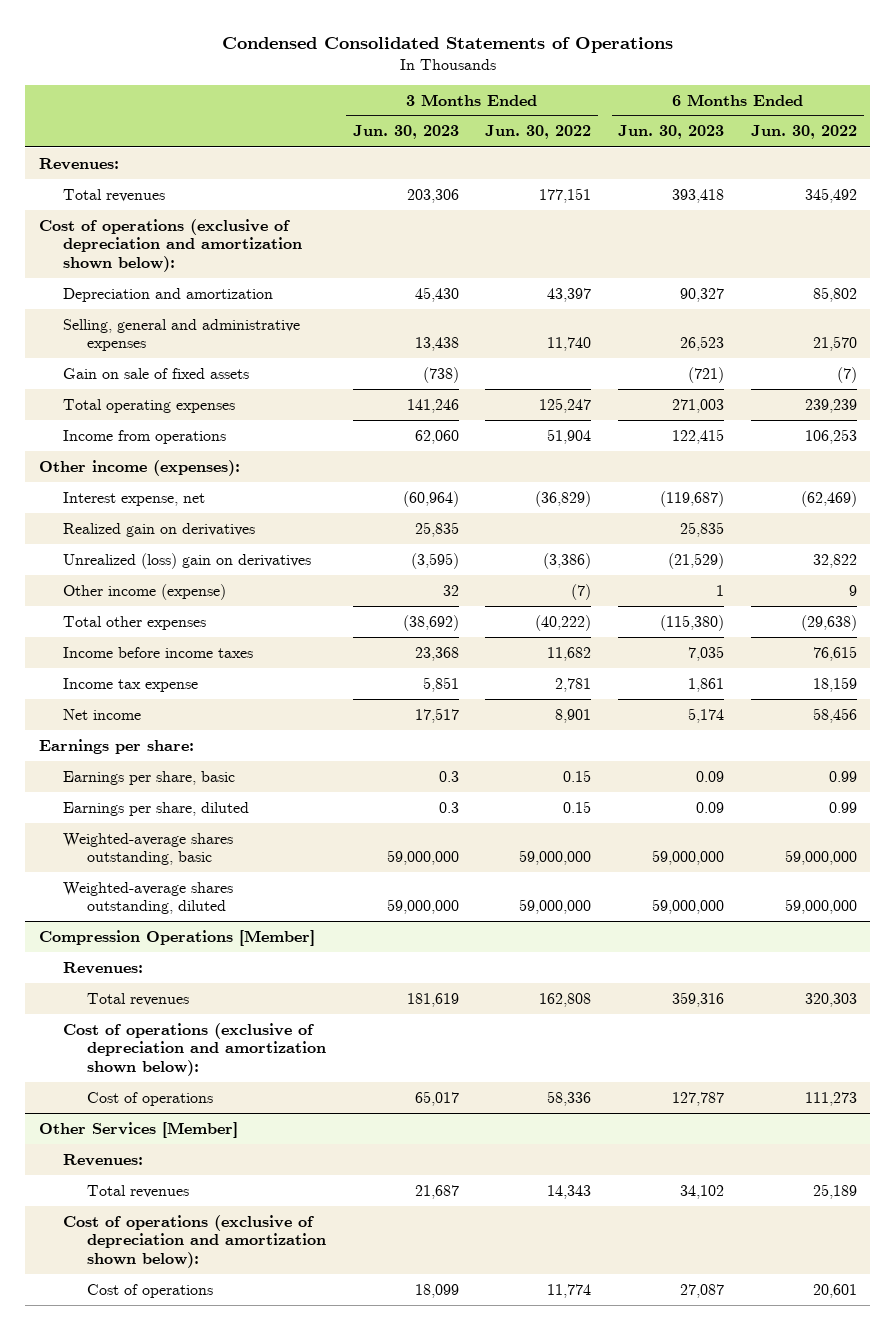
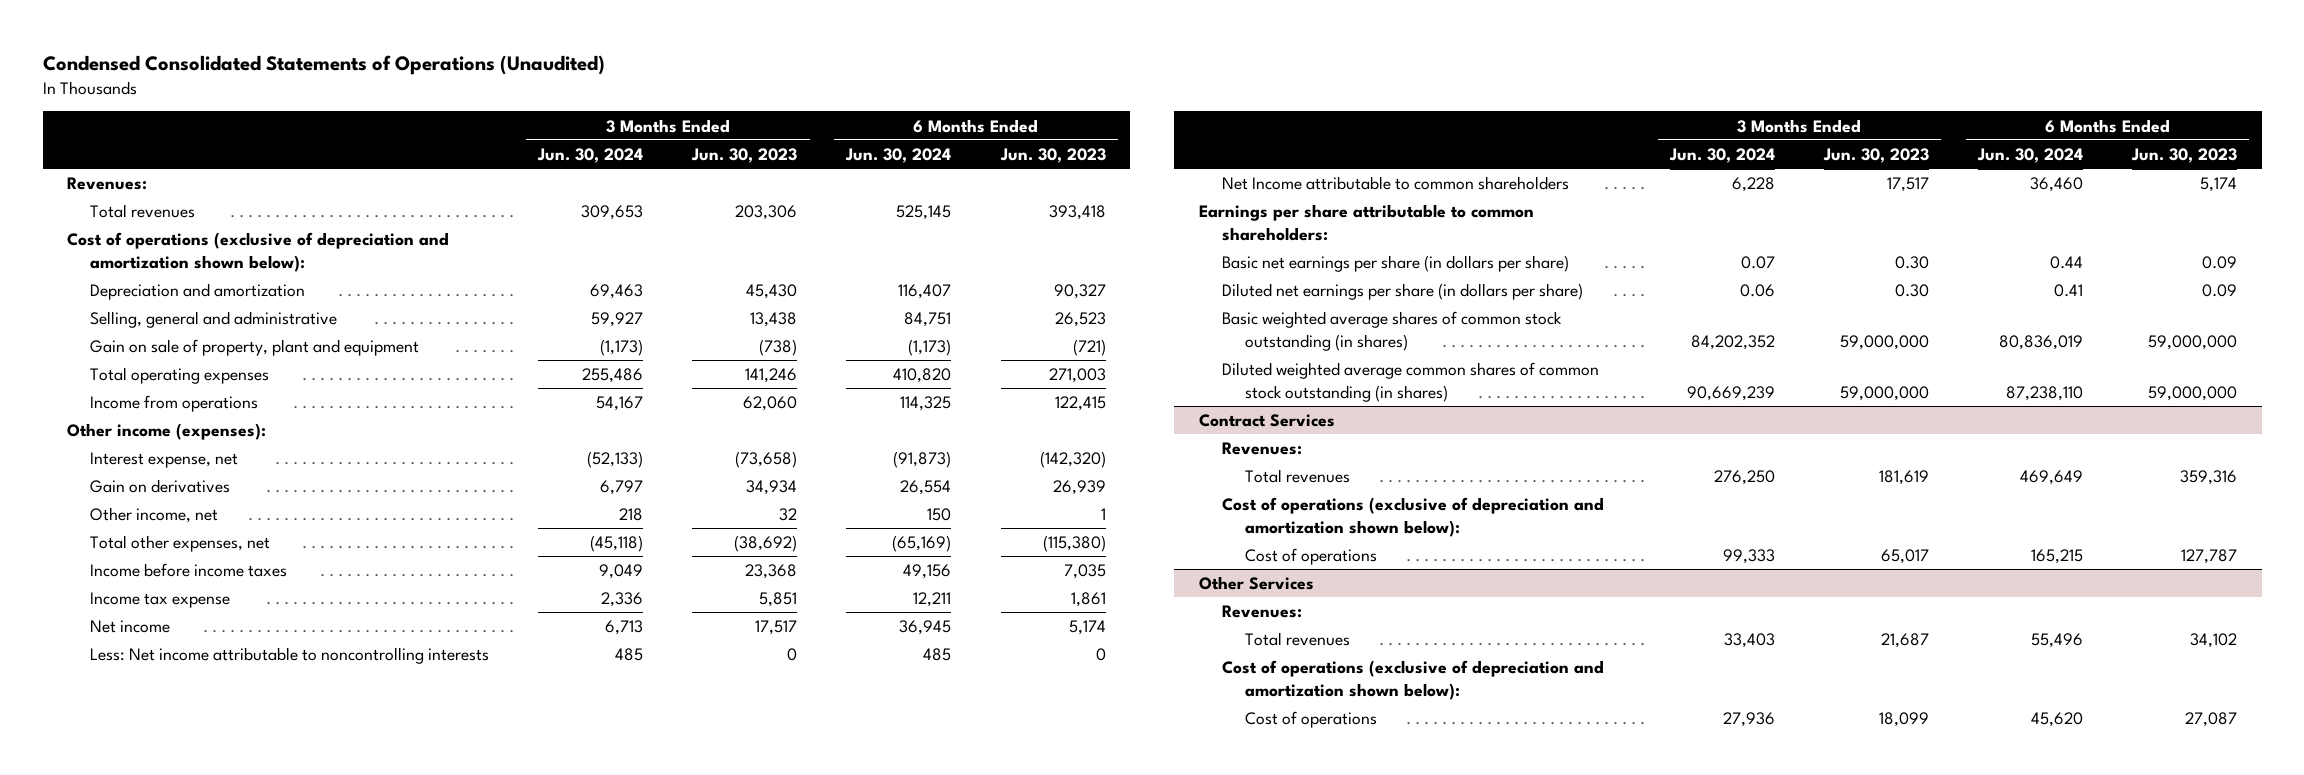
[221,37,673,54] Condensed Consolidated Statements of Operations -> [42,55,605,76] Condensed Consolidated Statements of Operations (Unaudited)
[485,125,592,140] Jun. 30, 2022 -> none
[750,125,857,140] Jun. 30, 2022 -> none
none -> [537,147,644,163] Jun. 30, 2024
none -> [845,147,952,163] Jun. 30, 2024
[62,318,300,352] Selling, general and administrative expenses -> [90,311,338,329] Selling, general and administrative
[62,367,249,379] Gain on sale of fixed assets -> [90,339,420,357] Gain on sale of property, plant and equipment
[62,552,311,569] Unrealized (loss) gain on derivatives -> none
[402,490,459,507] (60,964) -> [735,451,798,469] (73,658)
[660,490,725,507] (119,687) -> [1039,451,1106,469] (142,320)
[62,522,255,537] Realized gain on derivatives -> [90,479,231,494] Gain on derivatives
[414,521,459,537] 25,835 -> [746,480,798,496] 34,934
[680,521,725,537] 25,835 -> [1052,480,1106,496] 26,939
[62,583,226,600] Other income (expense) -> [90,507,219,524] Other income, net
[62,615,206,630] Total other expenses -> [90,535,271,553] Total other expenses, net
[38,929,315,946] Compression Operations [Member] -> none
none -> [90,647,490,665] Less: Net income attributable to noncontrolling interests
none -> [1221,176,1569,191] Net Income attributable to common shareholders
[38,738,194,754] Earnings per share: -> [1198,204,1534,241] Earnings per share attributable to common shareholders:
[62,770,235,785] Earnings per share, basic -> [1221,255,1569,273] Basic net earnings per share (in dollars per share)
[438,770,459,782] 0.3 -> [1894,256,1929,270] 0.30
[62,801,249,816] Earnings per share, diluted -> [1221,283,1583,301] Diluted net earnings per share (in dollars per share)
[438,801,459,813] 0.3 -> [1894,284,1929,298] 0.30
[62,832,233,866] Weighted-average shares outstanding, basic -> [1221,311,1562,351] Basic weighted average shares of common stock outstanding (in shares)
[62,881,233,915] Weighted-average shares outstanding, diluted -> [1221,362,1599,402] Diluted weighted average common shares of common stock outstanding (in shares)
none -> [1198,414,1335,428] Contract Services
[38,1121,238,1138] Other Services [Member] -> [1198,576,1314,591] Other Services

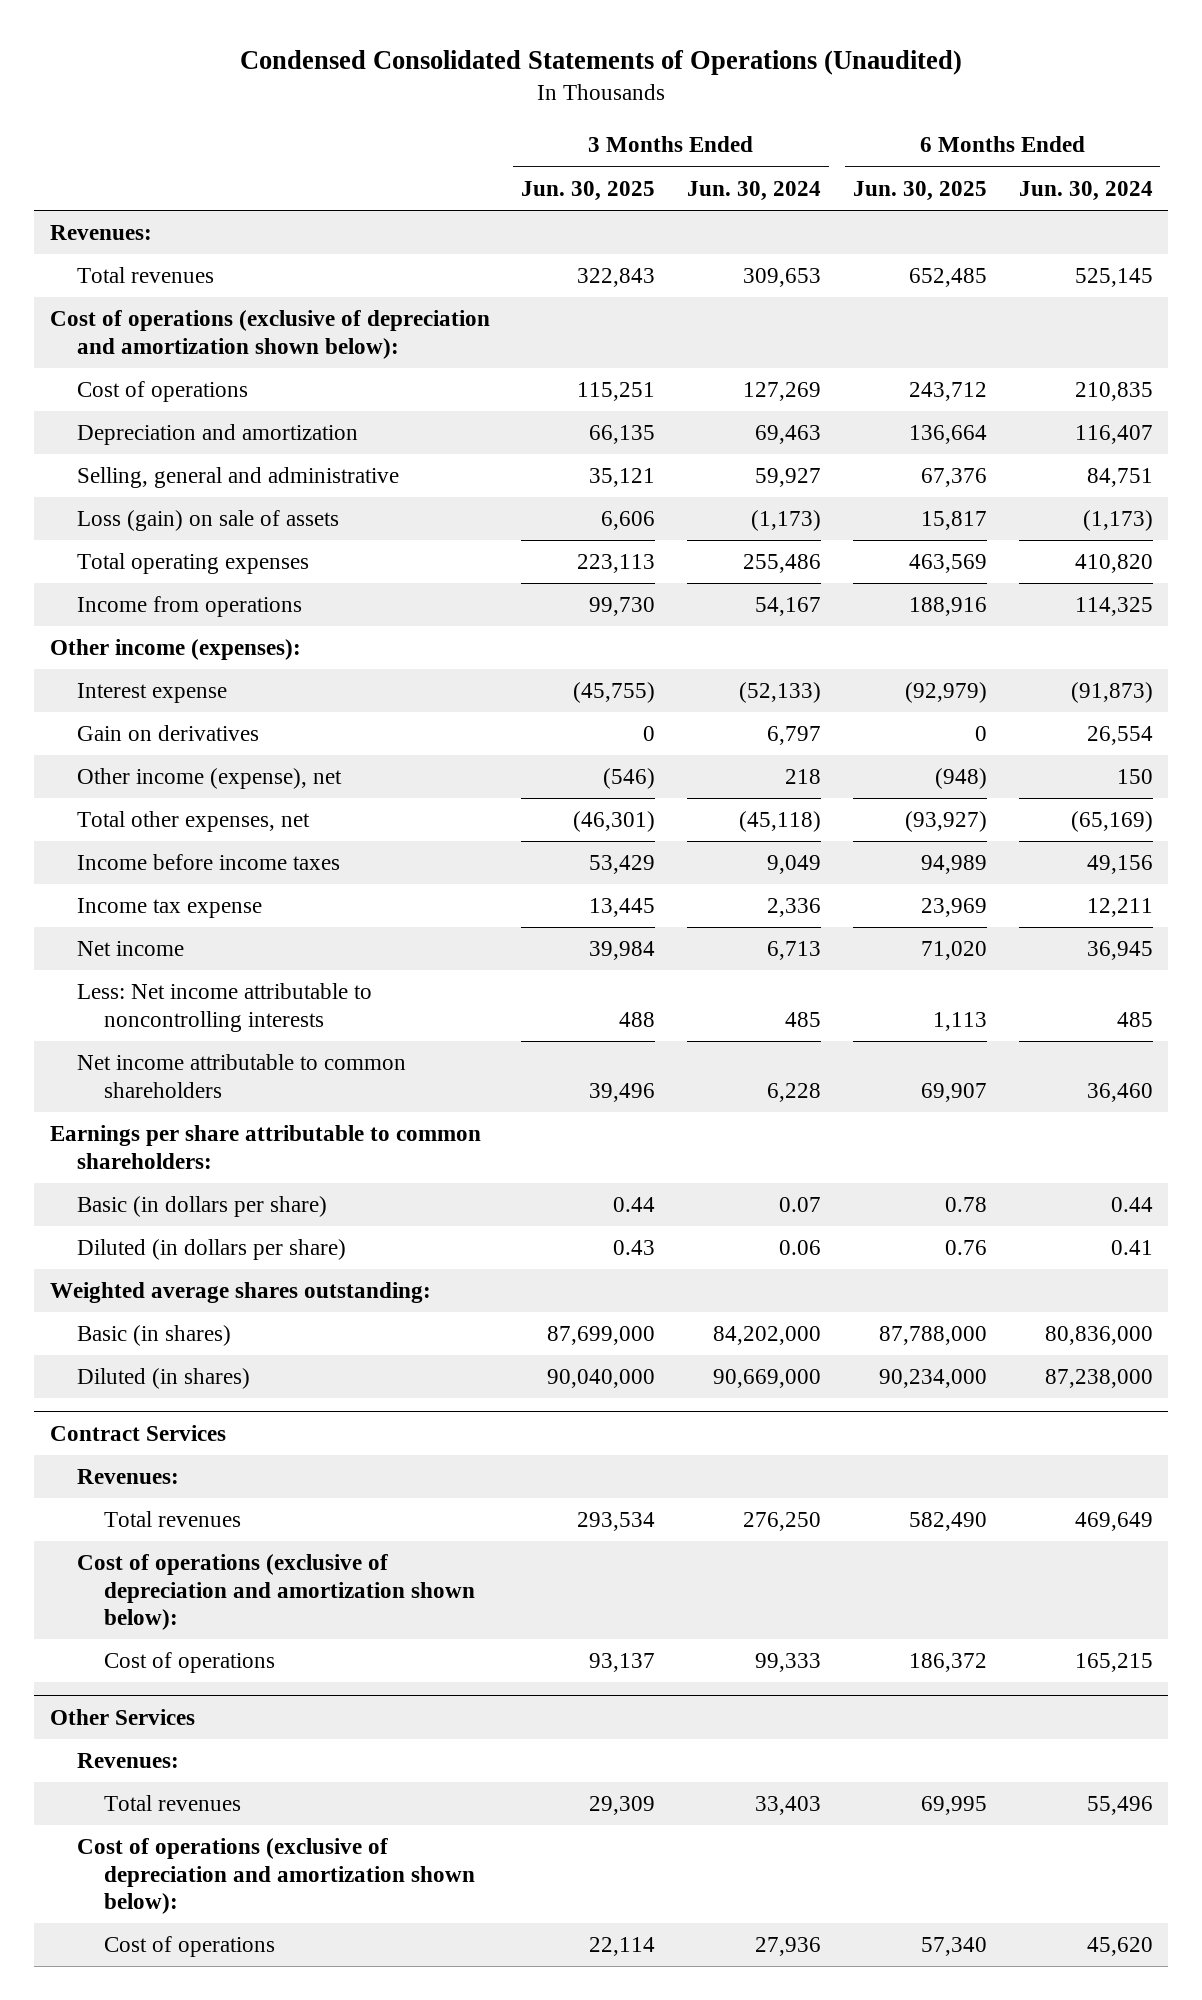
[691,147,798,163] Jun. 30, 2023 -> none
[999,147,1106,163] Jun. 30, 2023 -> none
none -> [521,180,656,201] Jun. 30, 2025
none -> [852,180,987,201] Jun. 30, 2025
none -> [76,381,248,403] Cost of operations
[90,339,420,357] Gain on sale of property, plant and equipment -> [76,510,339,532] Loss (gain) on sale of assets
[90,452,239,469] Interest expense, net -> [76,683,227,704] Interest expense
[90,507,219,524] Other income, net -> [76,768,342,790] Other income (expense), net
[1221,176,1569,191] Net Income attributable to common shareholders -> [76,1054,406,1098] Net income attributable to common shareholders
[1221,255,1569,273] Basic net earnings per share (in dollars per share) -> [76,1196,327,1218] Basic (in dollars per share)
[1221,283,1583,301] Diluted net earnings per share (in dollars per share) -> [76,1239,346,1261] Diluted (in dollars per share)
none -> [49,1282,431,1304] Weighted average shares outstanding:
[1221,311,1562,351] Basic weighted average shares of common stock outstanding (in shares) -> [76,1325,231,1347] Basic (in shares)
[1690,334,1775,350] 84,202,352 -> [713,1326,822,1346] 84,202,000
[1998,334,2083,350] 80,836,019 -> [1044,1326,1153,1346] 80,836,000
[1221,362,1599,402] Diluted weighted average common shares of common stock outstanding (in shares) -> [76,1368,250,1390] Diluted (in shares)
[1686,385,1775,401] 90,669,239 -> [713,1369,822,1389] 90,669,000
[2005,385,2083,401] 87,238,110 -> [1044,1369,1153,1389] 87,238,000

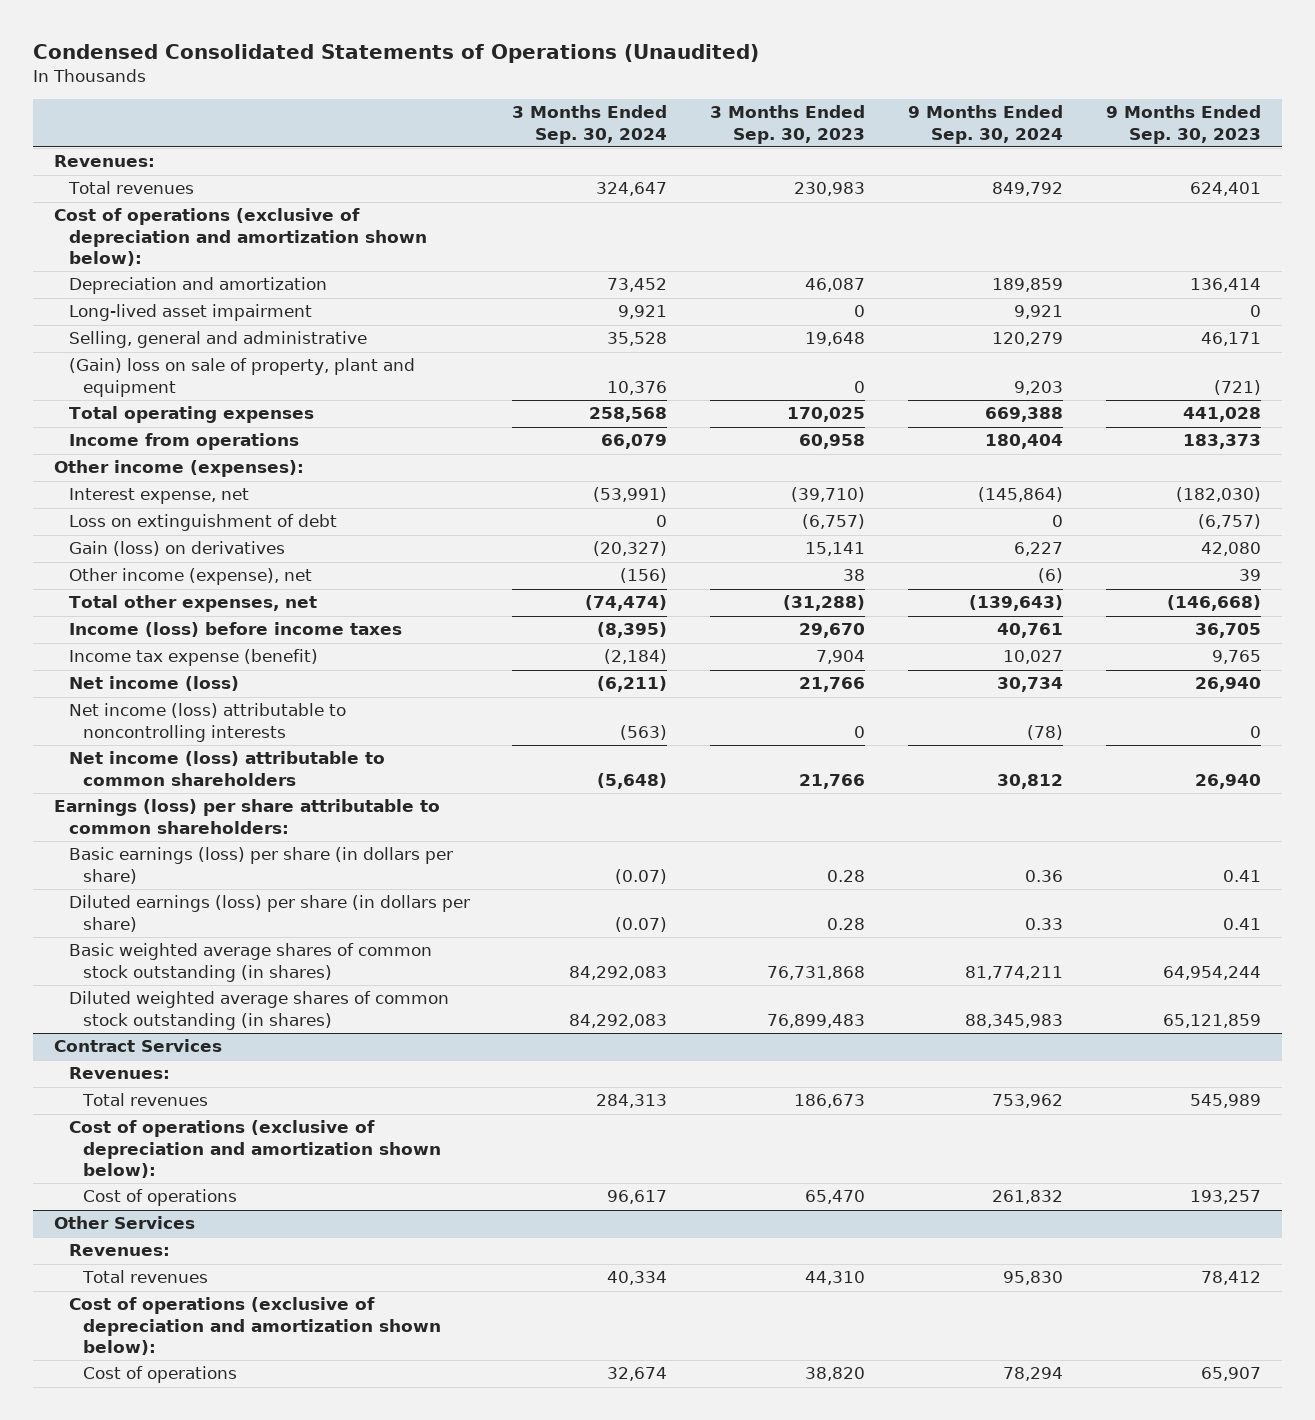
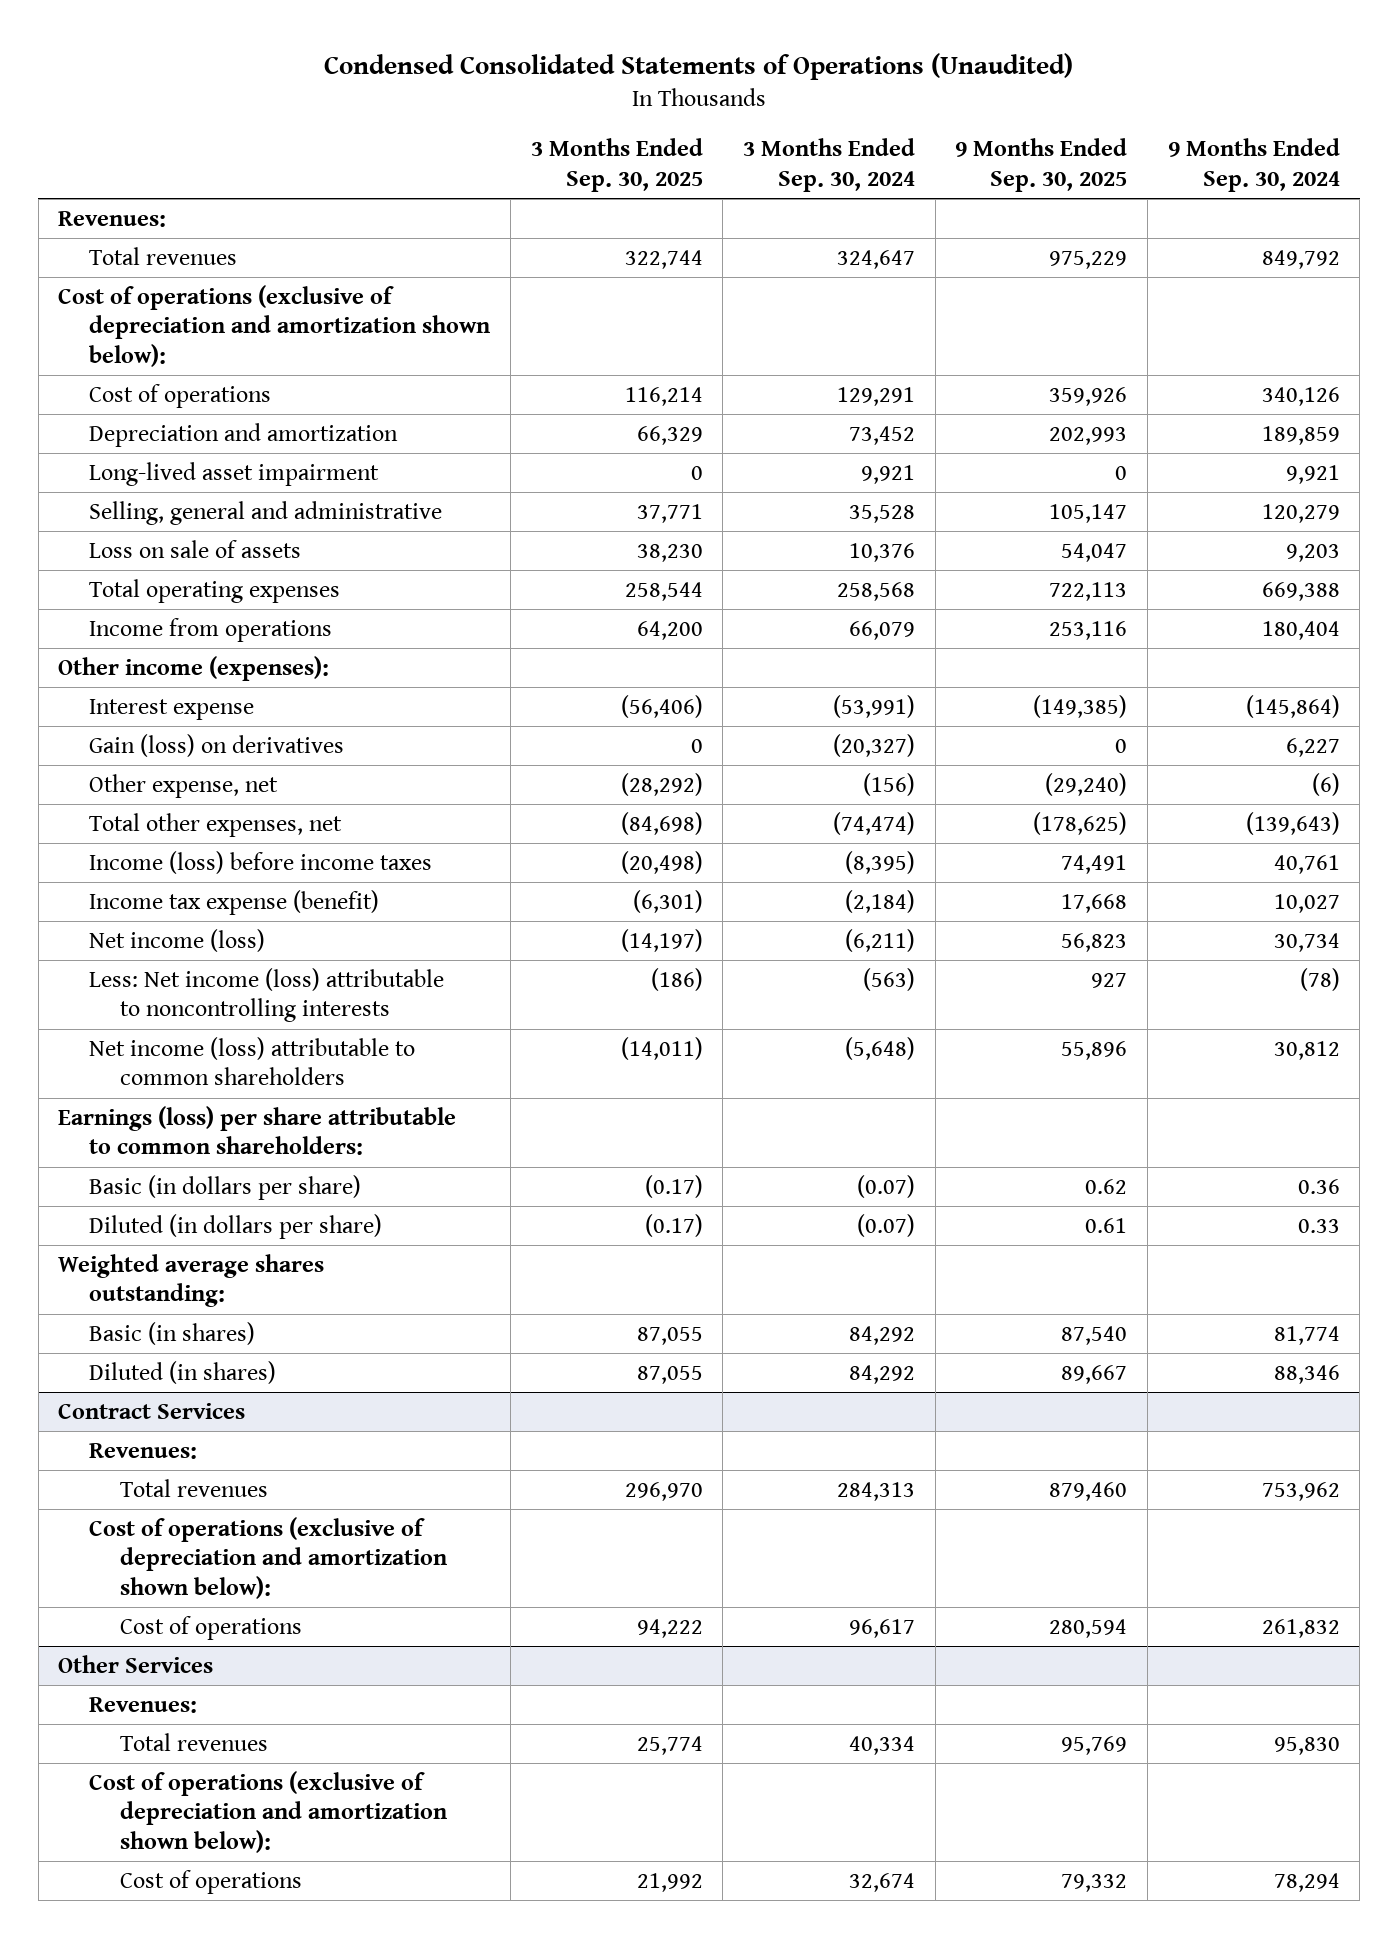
[710,105,866,144] 3 Months Ended Sep. 30, 2023 -> none
[1105,105,1261,144] 9 Months Ended Sep. 30, 2023 -> none
none -> [530,138,703,192] 3 Months Ended Sep. 30, 2025
none -> [955,138,1128,192] 9 Months Ended Sep. 30, 2025
none -> [89,383,272,408] Cost of operations
[68,358,415,397] (Gain) loss on sale of property, plant and equipment -> [89,539,302,558] Loss on sale of assets
[68,514,337,532] Loss on extinguishment of debt -> none
[68,488,249,505] Interest expense, net -> [89,698,255,720] Interest expense
[68,568,312,586] Other income (expense), net -> [89,773,279,798] Other expense, net
[68,703,346,742] Net income (loss) attributable to noncontrolling interests -> [89,967,445,1023] Less: Net income (loss) attributable to noncontrolling interests
[68,847,453,884] Basic earnings (loss) per share (in dollars per share) -> [89,1174,362,1200] Basic (in dollars per share)
[68,895,470,932] Diluted earnings (loss) per share (in dollars per share) -> [89,1213,383,1239] Diluted (in dollars per share)
none -> [58,1253,325,1308] Weighted average shares outstanding:
[68,943,432,982] Basic weighted average shares of common stock outstanding (in shares) -> [89,1321,256,1345] Basic (in shares)
[569,965,668,980] 84,292,083 -> [848,1325,915,1345] 84,292
[965,965,1064,980] 81,774,211 -> [1273,1325,1340,1345] 81,774
[68,991,449,1030] Diluted weighted average shares of common stock outstanding (in shares) -> [89,1360,277,1384] Diluted (in shares)
[569,1013,668,1028] 84,292,083 -> [848,1364,915,1384] 84,292
[965,1013,1064,1028] 88,345,983 -> [1273,1364,1340,1384] 88,346

